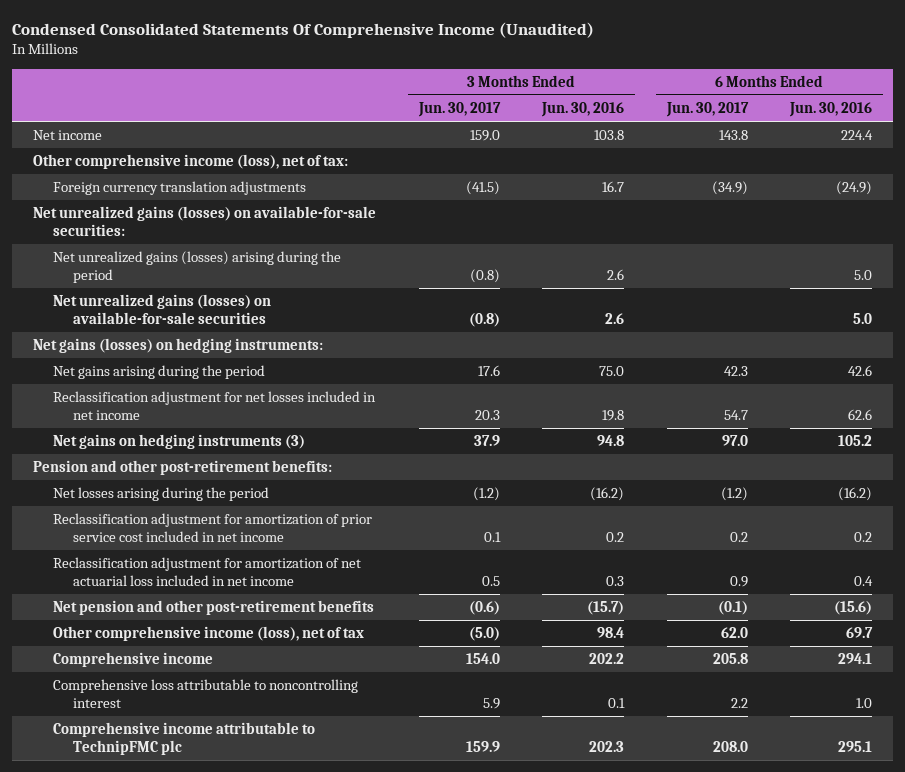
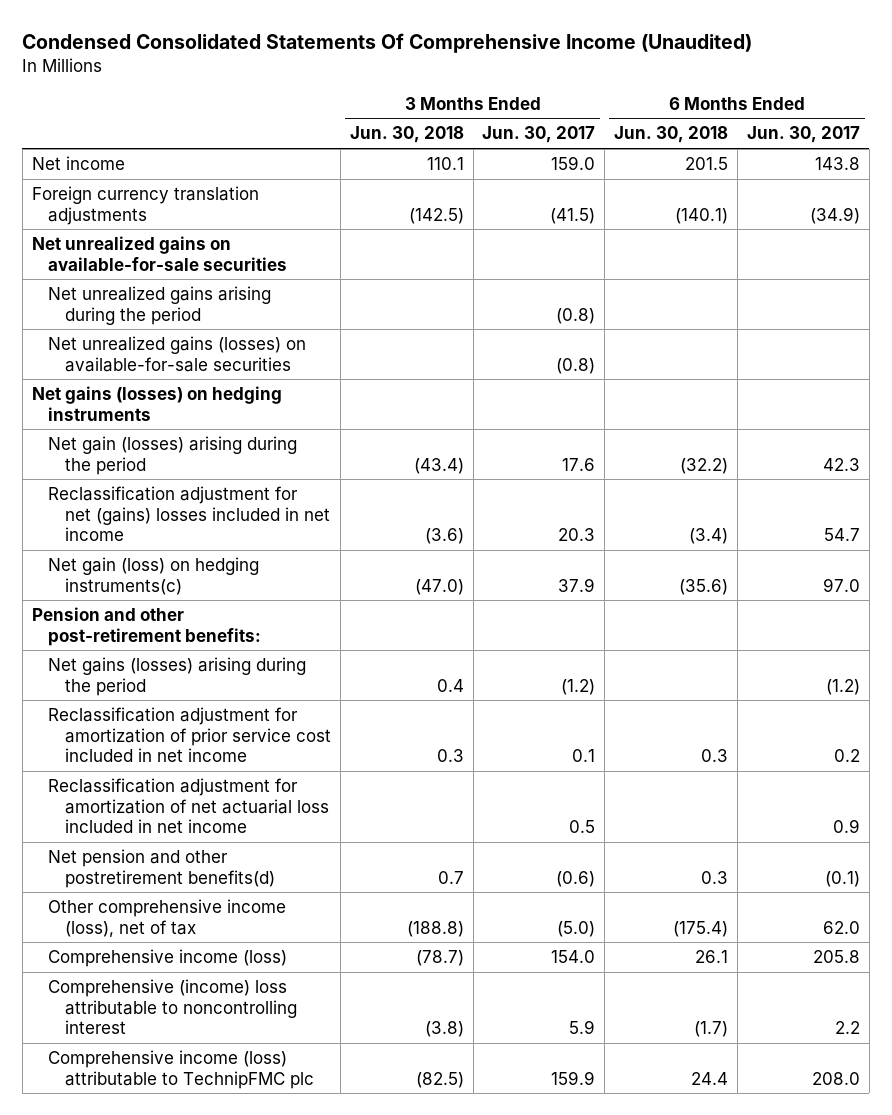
[541,101,625,117] Jun. 30, 2016 -> none
[789,101,873,117] Jun. 30, 2016 -> none
none -> [349,126,464,144] Jun. 30, 2018
none -> [614,126,729,144] Jun. 30, 2018
[33,154,349,170] Other comprehensive income (loss), net of tax: -> none
[33,206,377,237] Net unrealized gains (losses) on available-for-sale securities: -> [31,236,288,271] Net unrealized gains on available-for-sale securities
[53,251,342,284] Net unrealized gains (losses) arising during the period -> [48,286,272,325] Net unrealized gains arising during the period
[33,338,324,354] Net gains (losses) on hedging instruments: -> [31,386,282,421] Net gains (losses) on hedging instruments
[53,365,266,380] Net gains arising during the period -> [48,436,298,475] Net gain (losses) arising during the period
[53,391,377,421] Reclassification adjustment for net losses included in net income -> [48,486,330,542] Reclassification adjustment for net (gains) losses included in net income
[53,434,306,450] Net gains on hedging instruments (3) -> [48,557,260,595] Net gain (loss) on hedging instruments(c)
[53,487,270,502] Net losses arising during the period -> [48,657,307,696] Net gains (losses) arising during the period
[53,600,375,616] Net pension and other post-retirement benefits -> [48,849,275,888] Net pension and other postretirement benefits(d)
[53,652,214,668] Comprehensive income -> [48,949,288,968] Comprehensive income (loss)
[53,679,359,709] Comprehensive loss attributable to noncontrolling interest -> [48,979,297,1035] Comprehensive (income) loss attributable to noncontrolling interest
[53,722,316,756] Comprehensive income attributable to TechnipFMC plc -> [48,1050,314,1089] Comprehensive income (loss) attributable to TechnipFMC plc

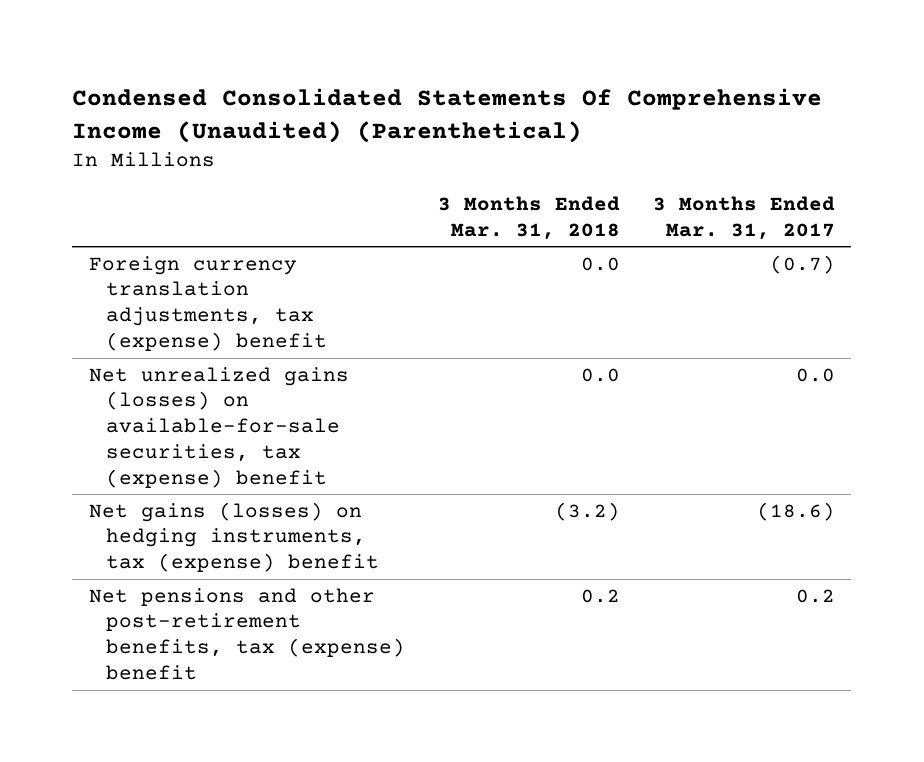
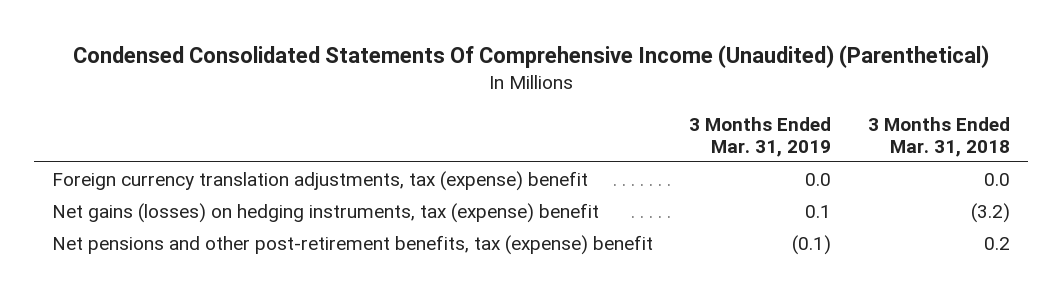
[652,195,835,240] 3 Months Ended Mar. 31, 2017 -> none
none -> [689,116,832,157] 3 Months Ended Mar. 31, 2019
[88,366,349,488] Net unrealized gains (losses) on available-for-sale securities, tax (expense) benefit -> none

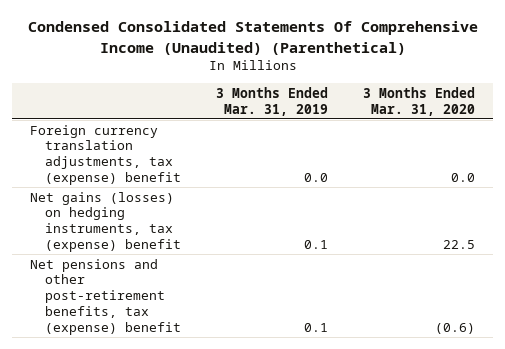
[867,116,1010,157] 3 Months Ended Mar. 31, 2018 -> none
none -> [363,86,476,116] 3 Months Ended Mar. 31, 2020
[792,234,832,255] (0.1) -> [304,322,329,332] 0.1

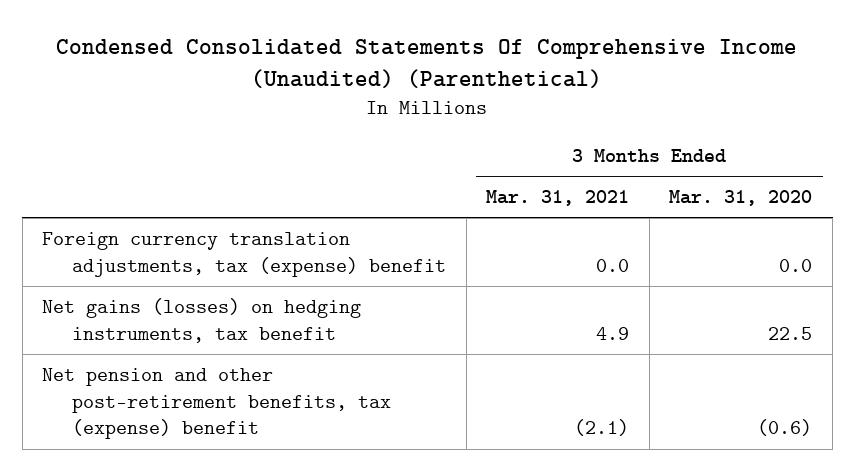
[216,86,329,116] 3 Months Ended Mar. 31, 2019 -> none
none -> [486,189,630,206] Mar. 31, 2021
[29,191,181,252] Net gains (losses) on hedging instruments, tax (expense) benefit -> [42,297,362,343] Net gains (losses) on hedging instruments, tax benefit
[29,258,181,335] Net pensions and other post-retirement benefits, tax (expense) benefit -> [42,367,392,440] Net pension and other post-retirement benefits, tax (expense) benefit

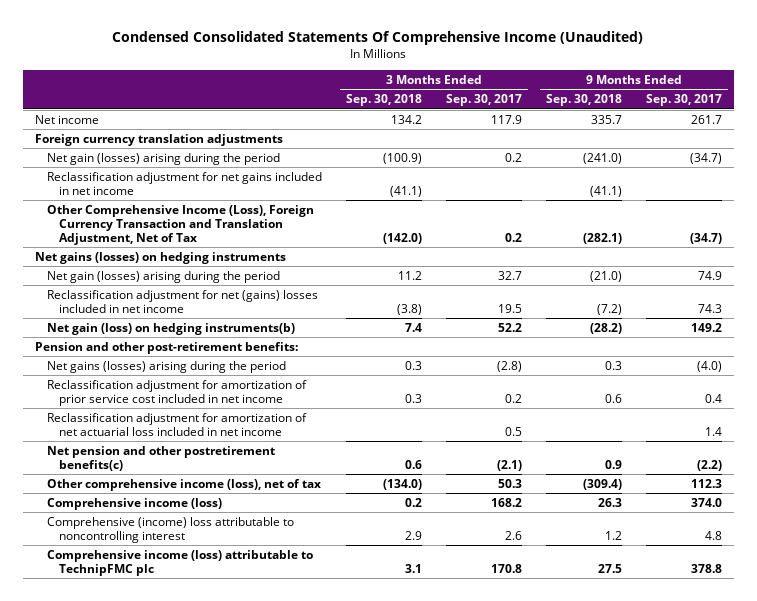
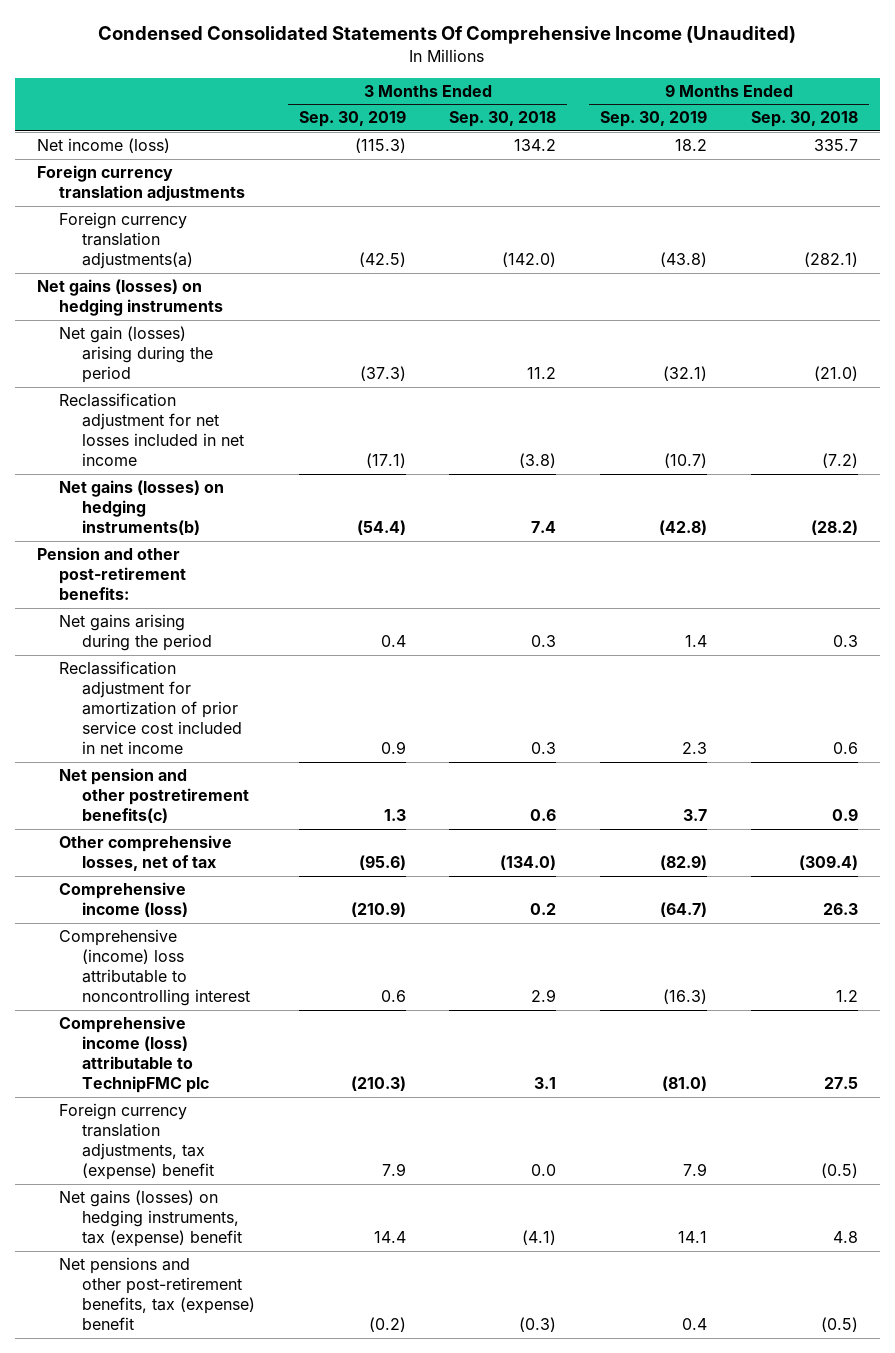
[445,94,522,107] Sep. 30, 2017 -> none
[645,94,722,107] Sep. 30, 2017 -> none
none -> [298,110,406,128] Sep. 30, 2019
none -> [600,110,708,128] Sep. 30, 2019
[35,114,100,124] Net income -> [36,138,170,154] Net income (loss)
[47,152,281,165] Net gain (losses) arising during the period -> none
[47,171,323,195] Reclassification adjustment for net gains included in net income -> none
[47,204,315,245] Other Comprehensive Income (Loss), Foreign Currency Transaction and Translation Adjustment, Net of Tax -> [59,212,193,270] Foreign currency translation adjustments(a)
[47,289,319,313] Reclassification adjustment for net (gains) losses included in net income -> [59,393,244,467] Reclassification adjustment for net losses included in net income
[47,322,296,335] Net gain (loss) on hedging instruments(b) -> [59,480,225,536] Net gains (losses) on hedging instruments(b)
[47,360,287,373] Net gains (losses) arising during the period -> [59,614,212,652] Net gains arising during the period
[47,412,308,436] Reclassification adjustment for amortization of net actuarial loss included in net income -> none
[47,478,322,491] Other comprehensive income (loss), net of tax -> [59,835,233,872] Other comprehensive losses, net of tax
none -> [59,1103,214,1181] Foreign currency translation adjustments, tax (expense) benefit
none -> [59,1190,242,1248] Net gains (losses) on hedging instruments, tax (expense) benefit
none -> [59,1257,255,1331] Net pensions and other post-retirement benefits, tax (expense) benefit

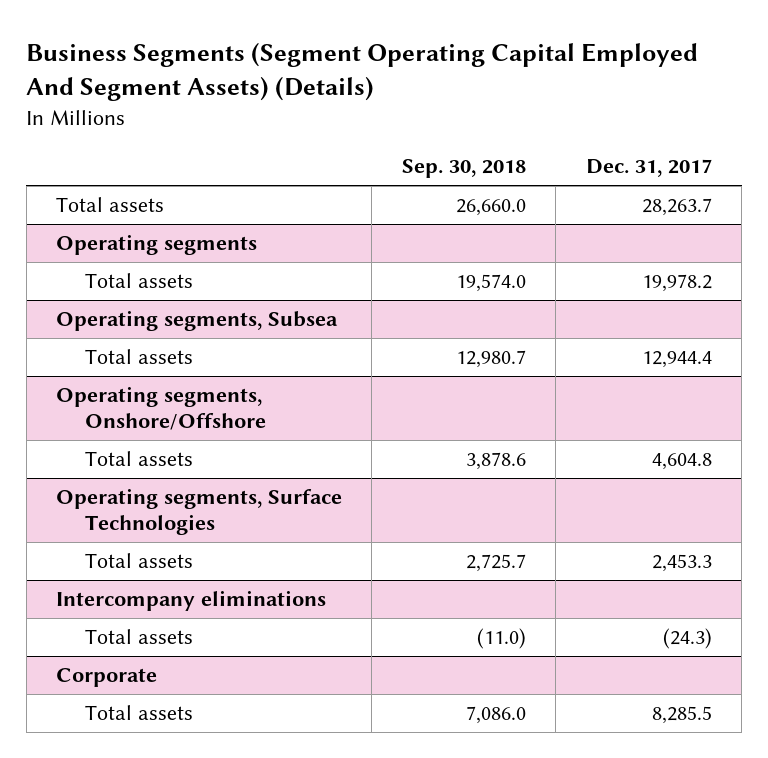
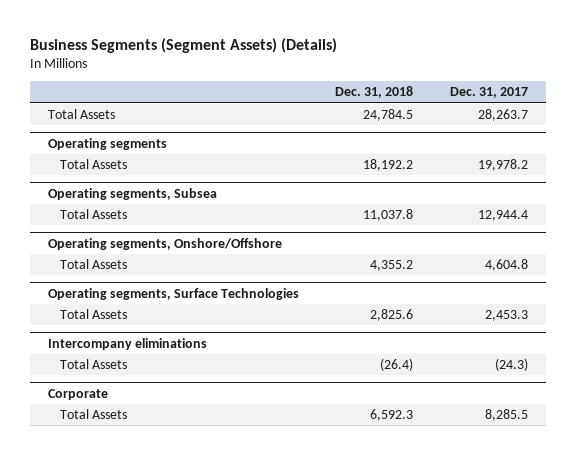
[26,41,699,101] Business Segments (Segment Operating Capital Employed And Segment Assets) (Details) -> [29,38,337,54] Business Segments (Segment Assets) (Details)
[401,159,526,179] Sep. 30, 2018 -> none
none -> [335,86,414,99] Dec. 31, 2018
[55,197,164,213] Total assets -> [47,108,115,119] Total Assets
[85,273,194,289] Total assets -> [60,158,128,169] Total Assets
[85,349,194,365] Total assets -> [60,208,128,219] Total Assets
[85,451,194,467] Total assets -> [60,258,128,269] Total Assets
[85,553,194,569] Total assets -> [60,308,128,319] Total Assets
[85,629,194,645] Total assets -> [60,358,128,369] Total Assets
[85,705,194,721] Total assets -> [60,408,128,419] Total Assets

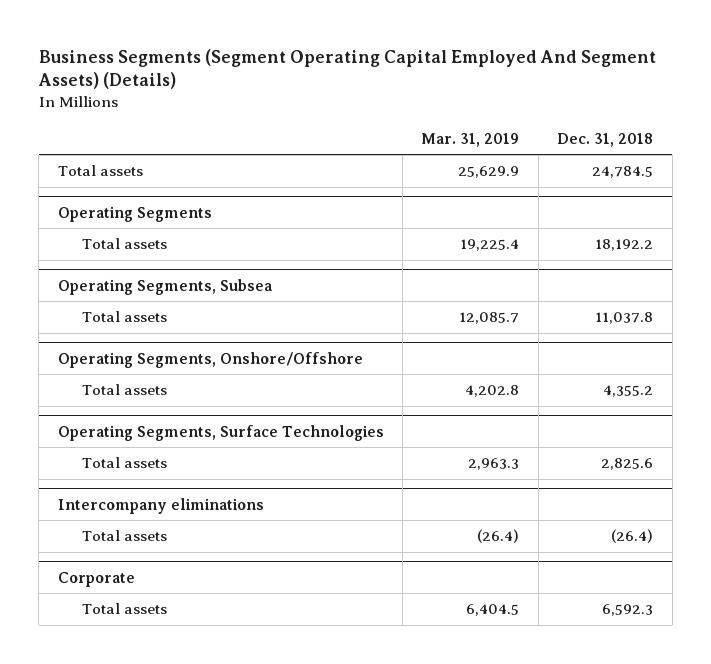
[29,38,337,54] Business Segments (Segment Assets) (Details) -> [37,48,656,90] Business Segments (Segment Operating Capital Employed And Segment Assets) (Details)
[450,87,529,99] Dec. 31, 2017 -> none
none -> [421,132,520,147] Mar. 31, 2019
[47,108,115,119] Total Assets -> [57,165,143,177] Total assets
[47,137,167,150] Operating segments -> [57,206,212,223] Operating Segments
[60,158,128,169] Total Assets -> [82,238,168,250] Total assets
[47,187,217,200] Operating segments, Subsea -> [57,279,272,296] Operating Segments, Subsea
[60,208,128,219] Total Assets -> [82,311,168,323] Total assets
[47,237,282,250] Operating segments, Onshore/Offshore -> [57,352,363,369] Operating Segments, Onshore/Offshore
[60,258,128,269] Total Assets -> [82,384,168,396] Total assets
[47,287,299,300] Operating segments, Surface Technologies -> [57,425,384,442] Operating Segments, Surface Technologies
[60,308,128,319] Total Assets -> [82,457,168,469] Total assets
[60,358,128,369] Total Assets -> [82,530,168,542] Total assets
[60,408,128,419] Total Assets -> [82,603,168,615] Total assets

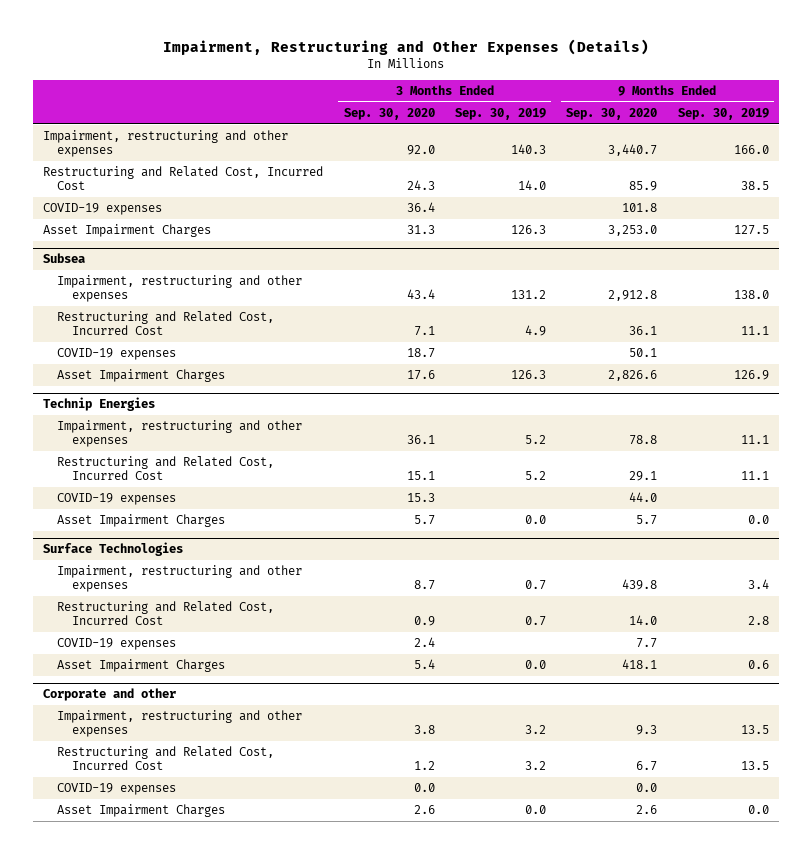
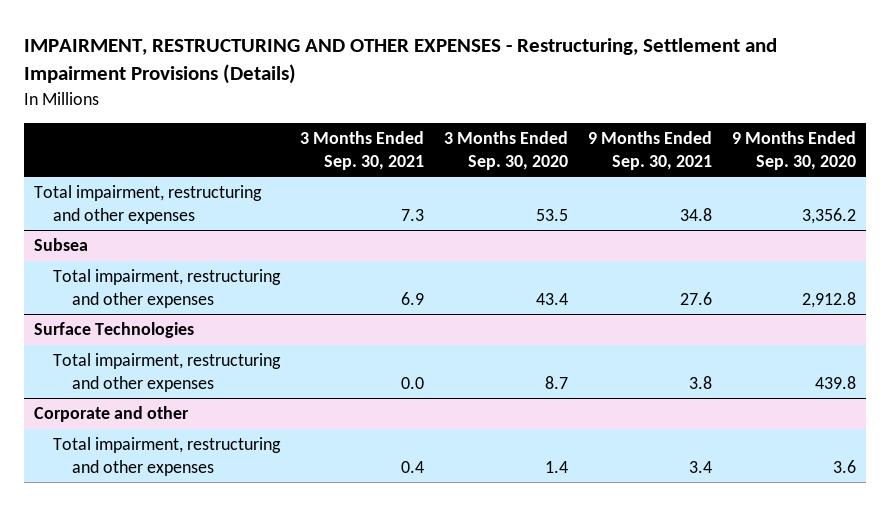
[162,38,649,55] Impairment, Restructuring and Other Expenses (Details) -> [23,37,777,85] IMPAIRMENT, RESTRUCTURING AND OTHER EXPENSES - Restructuring, Settlement and Impairment Provisions (Details)
[454,107,546,120] Sep. 30, 2019 -> none
[677,107,769,120] Sep. 30, 2019 -> none
none -> [299,131,424,170] 3 Months Ended Sep. 30, 2021
none -> [587,131,712,170] 9 Months Ended Sep. 30, 2021
[43,166,324,191] Restructuring and Related Cost, Incurred Cost -> none
[43,203,163,216] COVID-19 expenses -> none
[43,224,212,238] Asset Impairment Charges -> none
[43,130,289,158] Impairment, restructuring and other expenses -> [33,185,262,224] Total impairment, restructuring and other expenses
[406,145,435,156] 92.0 -> [535,208,568,221] 53.5
[608,144,658,157] 3,440.7 -> [801,207,856,224] 3,356.2
[57,311,275,336] Restructuring and Related Cost, Incurred Cost -> none
[57,348,177,361] COVID-19 expenses -> none
[57,369,226,383] Asset Impairment Charges -> none
[43,397,156,412] Technip Energies -> none
[57,420,303,448] Impairment, restructuring and other expenses -> none
[57,456,275,481] Restructuring and Related Cost, Incurred Cost -> none
[57,493,177,506] COVID-19 expenses -> none
[57,514,226,528] Asset Impairment Charges -> none
[57,275,303,303] Impairment, restructuring and other expenses -> [52,269,281,308] Total impairment, restructuring and other expenses
[57,601,275,626] Restructuring and Related Cost, Incurred Cost -> none
[57,638,177,651] COVID-19 expenses -> none
[57,659,226,673] Asset Impairment Charges -> none
[57,565,303,593] Impairment, restructuring and other expenses -> [52,353,281,392] Total impairment, restructuring and other expenses
[57,746,275,771] Restructuring and Related Cost, Incurred Cost -> none
[57,783,177,796] COVID-19 expenses -> none
[57,804,226,818] Asset Impairment Charges -> none
[57,710,303,738] Impairment, restructuring and other expenses -> [52,437,281,476] Total impairment, restructuring and other expenses
[413,725,435,735] 3.8 -> [544,460,568,473] 1.4
[636,725,658,736] 9.3 -> [832,459,856,473] 3.6

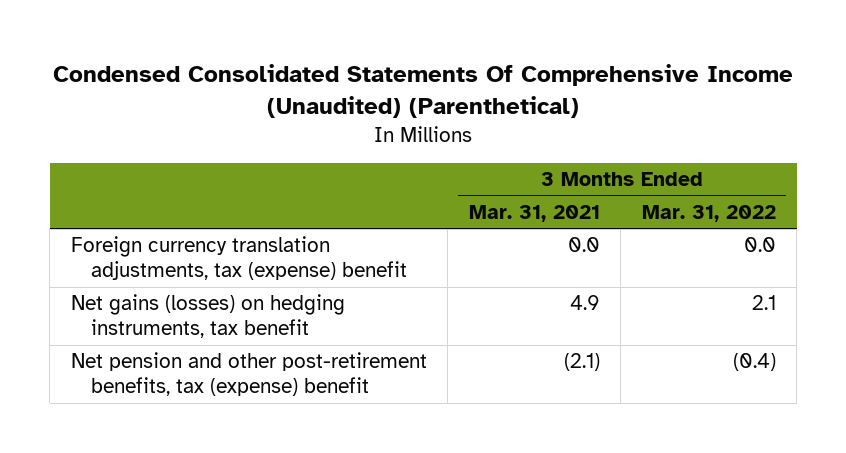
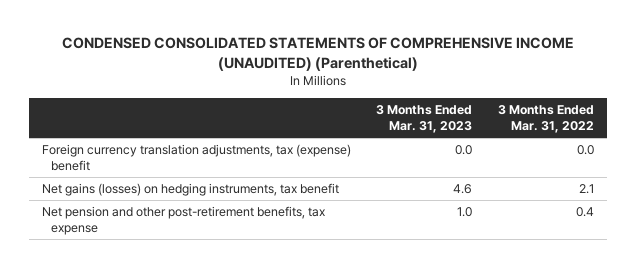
[53,63,794,119] Condensed Consolidated Statements Of Comprehensive Income (Unaudited) (Parenthetical) -> [61,37,574,72] CONDENSED CONSOLIDATED STATEMENTS OF COMPREHENSIVE INCOME (UNAUDITED) (Parenthetical)
[468,204,600,222] Mar. 31, 2021 -> none
none -> [376,104,473,134] 3 Months Ended Mar. 31, 2023
[70,352,427,397] Net pension and other post-retirement benefits, tax (expense) benefit -> [41,206,325,236] Net pension and other post-retirement benefits, tax expense
[732,353,776,372] (0.4) -> [576,207,595,218] 0.4

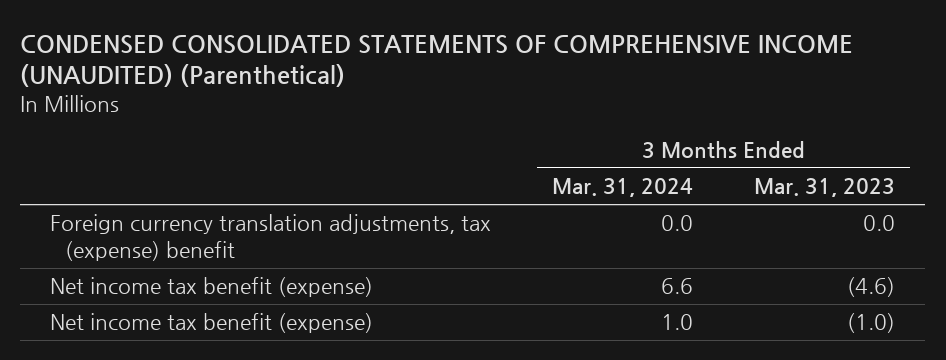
[498,104,595,134] 3 Months Ended Mar. 31, 2022 -> none
none -> [552,178,694,198] Mar. 31, 2024
[41,183,339,197] Net gains (losses) on hedging instruments, tax benefit -> [50,277,374,298] Net income tax benefit (expense)
[453,184,473,195] 4.6 -> [847,277,896,298] (4.6)
[41,206,325,236] Net pension and other post-retirement benefits, tax expense -> [50,313,374,334] Net income tax benefit (expense)
[457,207,473,218] 1.0 -> [847,313,896,334] (1.0)

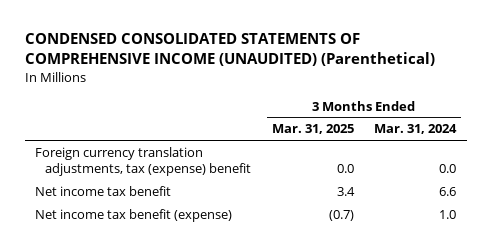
[754,178,896,198] Mar. 31, 2023 -> none
none -> [271,124,354,135] Mar. 31, 2025
[50,277,374,298] Net income tax benefit (expense) -> [34,185,171,196] Net income tax benefit

